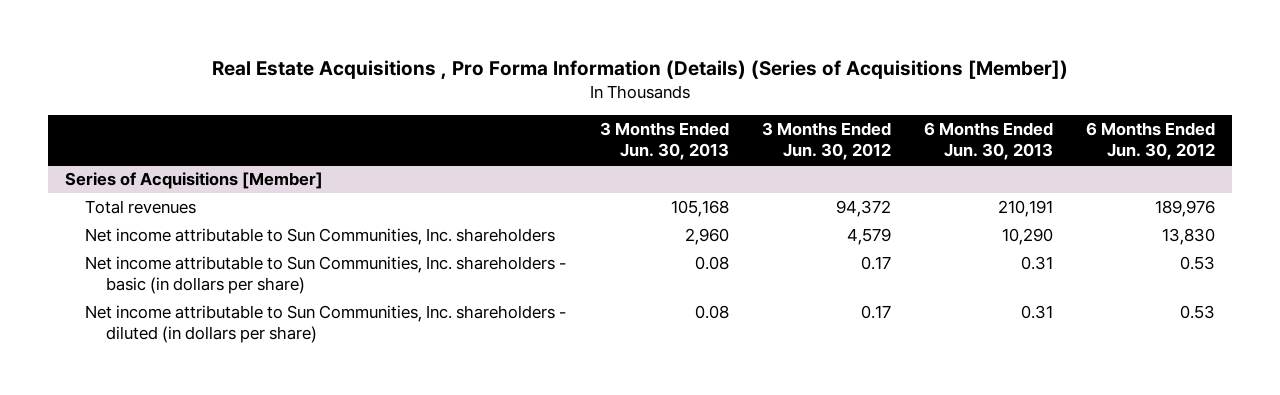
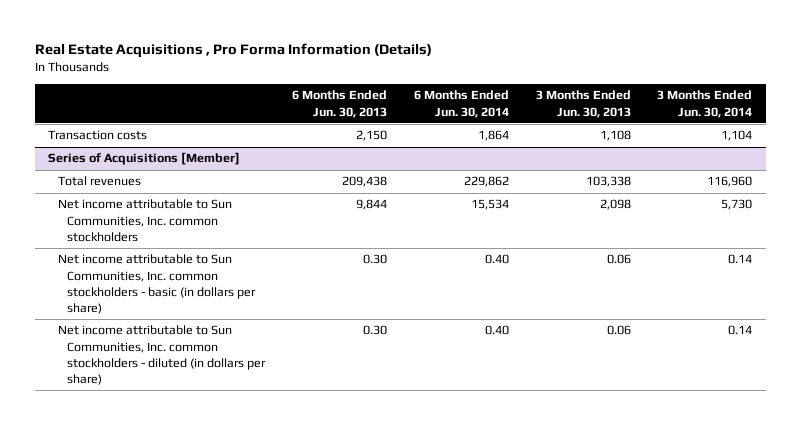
[212,59,1069,80] Real Estate Acquisitions , Pro Forma Information (Details) (Series of Acquisitions [Member]) -> [34,43,432,59] Real Estate Acquisitions , Pro Forma Information (Details)
[761,122,891,161] 3 Months Ended Jun. 30, 2012 -> none
[1086,122,1216,161] 6 Months Ended Jun. 30, 2012 -> none
none -> [413,90,509,118] 6 Months Ended Jun. 30, 2014
none -> [657,90,753,118] 3 Months Ended Jun. 30, 2014
none -> [48,130,148,141] Transaction costs
[670,200,729,218] 105,168 -> [585,176,631,188] 103,338
[998,200,1054,218] 210,191 -> [341,176,387,188] 209,438
[85,228,556,246] Net income attributable to Sun Communities, Inc. shareholders -> [57,199,232,242] Net income attributable to Sun Communities, Inc. common stockholders
[684,228,729,246] 2,960 -> [599,199,631,211] 2,098
[1002,228,1054,246] 10,290 -> [355,199,387,211] 9,844
[85,256,567,295] Net income attributable to Sun Communities, Inc. shareholders - basic (in dollars per share) -> [57,254,257,315] Net income attributable to Sun Communities, Inc. common stockholders - basic (in dollars per share)
[694,256,729,271] 0.08 -> [606,254,631,265] 0.06
[1021,256,1054,271] 0.31 -> [362,254,387,265] 0.30
[85,305,567,344] Net income attributable to Sun Communities, Inc. shareholders - diluted (in dollars per share) -> [57,325,267,386] Net income attributable to Sun Communities, Inc. common stockholders - diluted (in dollars per share)
[694,305,729,320] 0.08 -> [606,325,631,336] 0.06
[1021,305,1054,320] 0.31 -> [362,325,387,336] 0.30

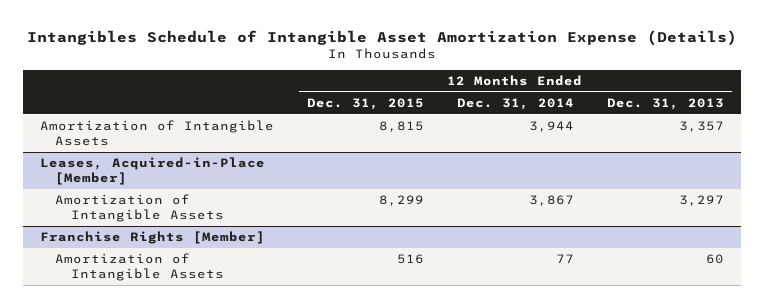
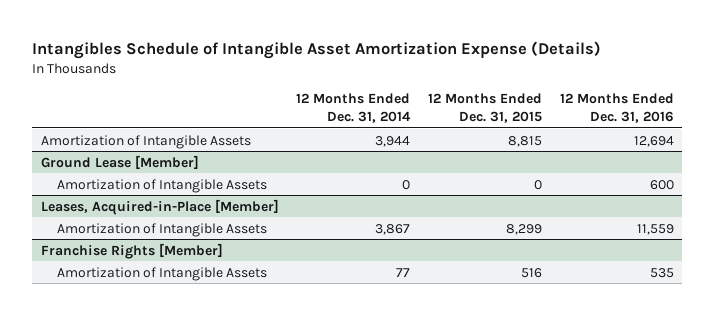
[607,97,725,110] Dec. 31, 2013 -> none
none -> [559,93,674,124] 12 Months Ended Dec. 31, 2016
none -> [40,154,199,169] Ground Lease [Member]
none -> [56,178,267,193] Amortization of Intangible Assets

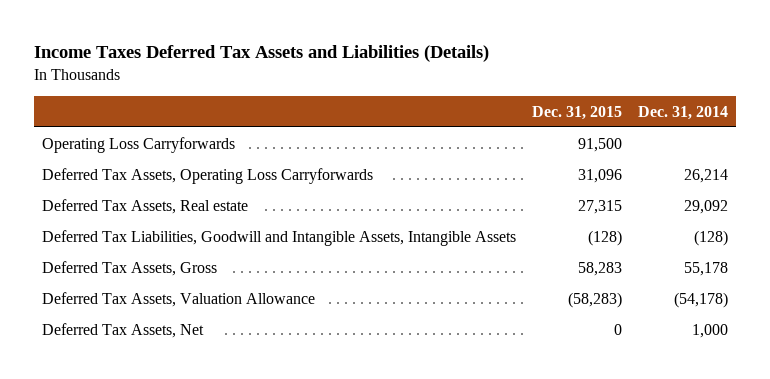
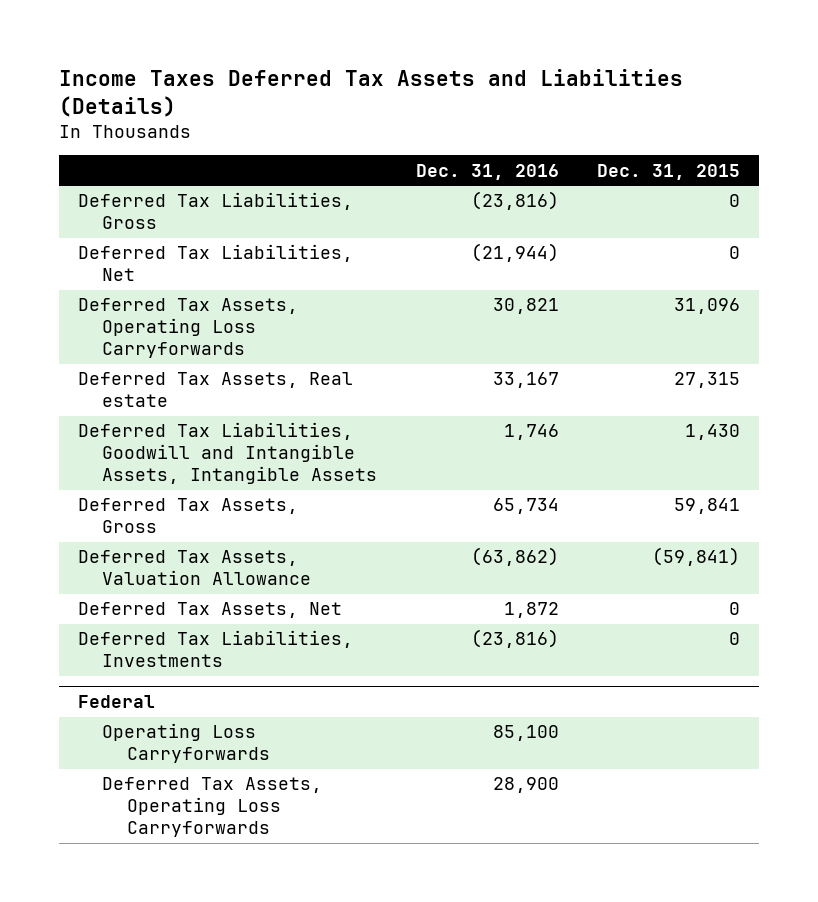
[638,105,729,120] Dec. 31, 2014 -> none
none -> [415,163,559,180] Dec. 31, 2016
[41,136,235,153] Operating Loss Carryforwards -> none
none -> [78,192,354,230] Deferred Tax Liabilities, Gross
none -> [78,244,354,282] Deferred Tax Liabilities, Net
[587,229,622,246] (128) -> [685,424,741,441] 1,430
[577,261,622,276] 58,283 -> [674,498,741,515] 59,841
[567,291,622,308] (58,283) -> [652,547,741,567] (59,841)
none -> [78,630,354,668] Deferred Tax Liabilities, Investments
none -> [78,695,156,709] Federal
none -> [102,723,270,764] Operating Loss Carryforwards
none -> [102,777,323,838] Deferred Tax Assets, Operating Loss Carryforwards

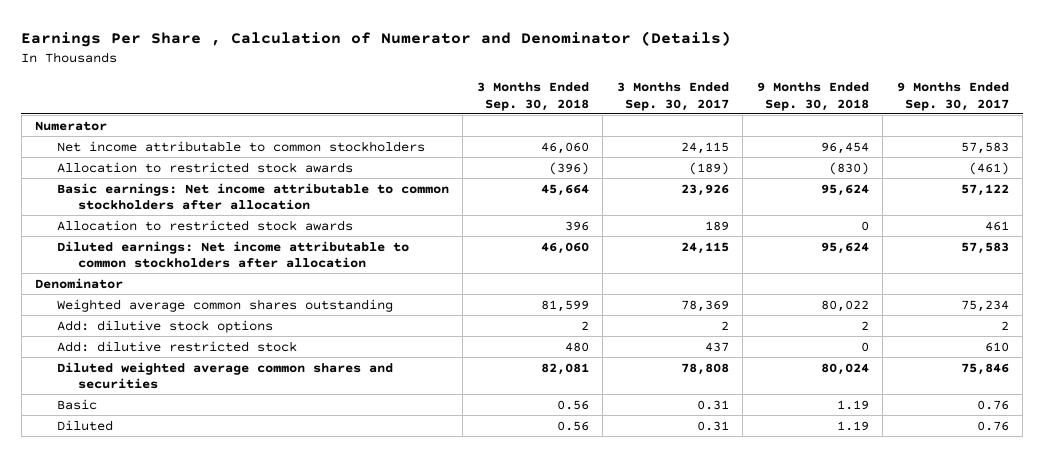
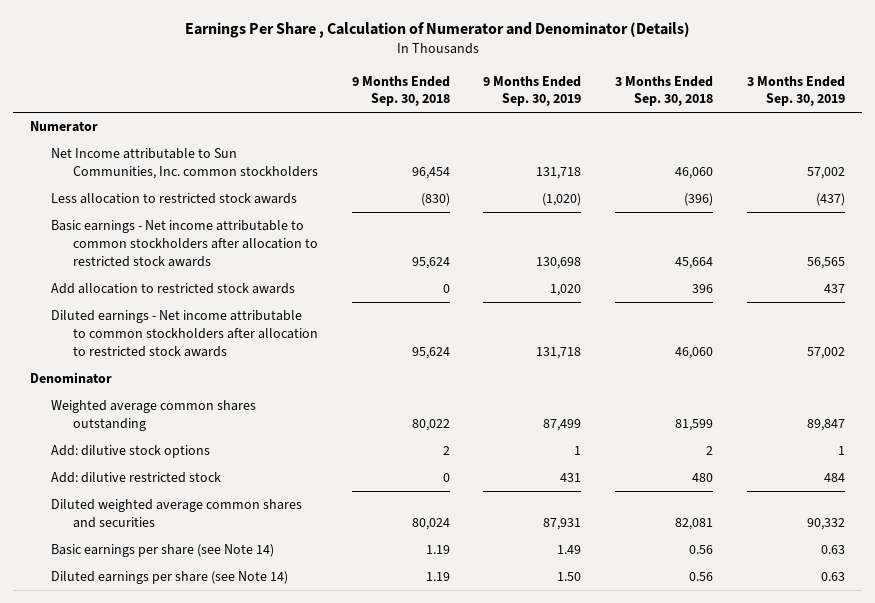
[616,82,729,111] 3 Months Ended Sep. 30, 2017 -> none
[896,82,1009,111] 9 Months Ended Sep. 30, 2017 -> none
none -> [483,75,582,107] 9 Months Ended Sep. 30, 2019
none -> [747,75,846,107] 3 Months Ended Sep. 30, 2019
[56,140,425,152] Net income attributable to common stockholders -> [51,148,318,179] Net Income attributable to Sun Communities, Inc. common stockholders
[56,161,353,173] Allocation to restricted stock awards -> [51,193,298,205] Less allocation to restricted stock awards
[56,182,449,211] Basic earnings: Net income attributable to common stockholders after allocation -> [51,220,318,267] Basic earnings - Net income attributable to common stockholders after allocation to restricted stock awards
[56,219,353,231] Allocation to restricted stock awards -> [51,283,296,295] Add allocation to restricted stock awards
[56,240,409,269] Diluted earnings: Net income attributable to common stockholders after allocation -> [51,310,318,357] Diluted earnings - Net income attributable to common stockholders after allocation to restricted stock awards
[56,398,97,410] Basic -> [51,544,275,558] Basic earnings per share (see Note 14)
[56,419,113,431] Diluted -> [51,571,289,585] Diluted earnings per share (see Note 14)

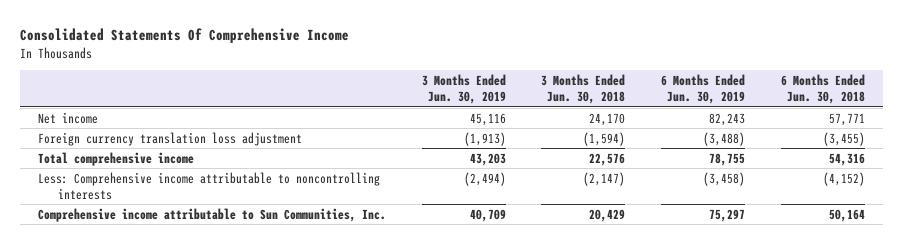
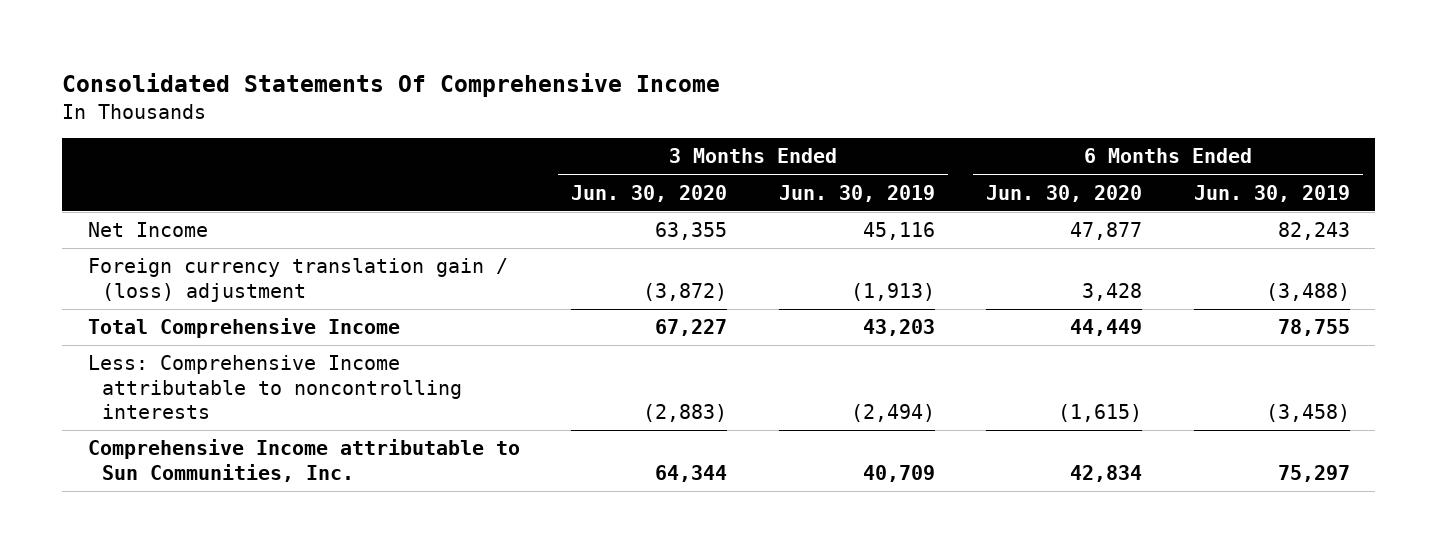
[541,73,626,104] 3 Months Ended Jun. 30, 2018 -> none
[780,73,865,104] 6 Months Ended Jun. 30, 2018 -> none
none -> [571,184,728,202] Jun. 30, 2020
none -> [986,184,1143,202] Jun. 30, 2020
[38,111,99,124] Net income -> [87,222,208,238] Net Income
[38,131,303,146] Foreign currency translation loss adjustment -> [87,258,508,302] Foreign currency translation gain / (loss) adjustment
[38,151,195,166] Total comprehensive income -> [87,318,400,339] Total Comprehensive Income
[38,171,381,200] Less: Comprehensive income attributable to noncontrolling interests -> [87,355,463,420] Less: Comprehensive Income attributable to noncontrolling interests
[38,207,387,222] Comprehensive income attributable to Sun Communities, Inc. -> [87,439,520,482] Comprehensive Income attributable to Sun Communities, Inc.

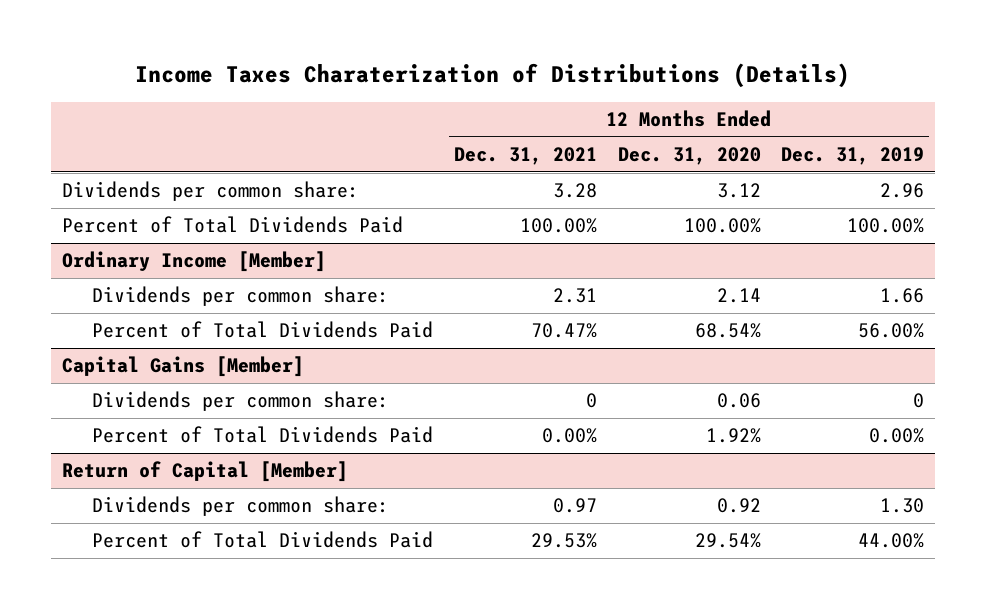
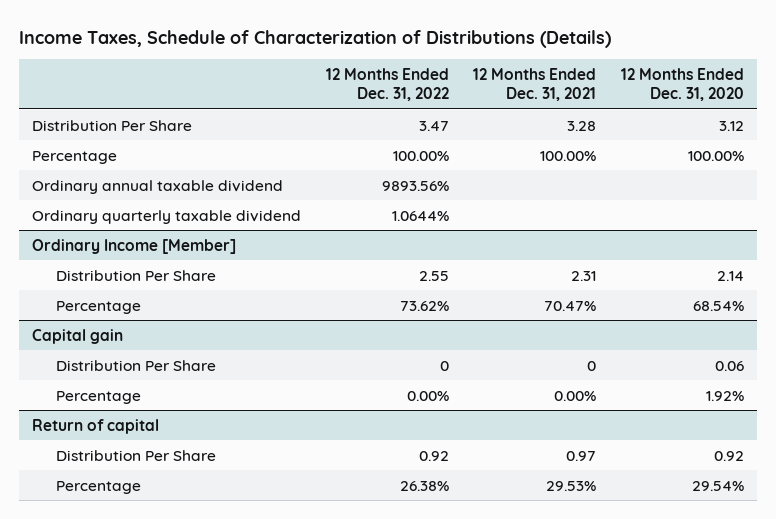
[134,62,850,88] Income Taxes Charaterization of Distributions (Details) -> [19,29,612,48] Income Taxes, Schedule of Characterization of Distributions (Details)
[781,147,925,166] Dec. 31, 2019 -> none
none -> [325,67,449,101] 12 Months Ended Dec. 31, 2022
[61,181,359,202] Dividends per common share: -> [31,119,192,131] Distribution Per Share
[61,216,403,234] Percent of Total Dividends Paid -> [31,150,117,164] Percentage
none -> [31,179,283,194] Ordinary annual taxable dividend
none -> [31,209,301,224] Ordinary quarterly taxable dividend
[92,286,390,307] Dividends per common share: -> [55,269,216,281] Distribution Per Share
[92,321,434,339] Percent of Total Dividends Paid -> [55,300,141,314] Percentage
[61,356,304,378] Capital Gains [Member] -> [31,328,123,344] Capital gain
[92,391,390,412] Dividends per common share: -> [55,359,216,371] Distribution Per Share
[92,426,434,444] Percent of Total Dividends Paid -> [55,390,141,404] Percentage
[61,461,348,483] Return of Capital [Member] -> [31,418,159,434] Return of capital
[92,496,390,517] Dividends per common share: -> [55,449,216,461] Distribution Per Share
[92,531,434,549] Percent of Total Dividends Paid -> [55,480,141,494] Percentage

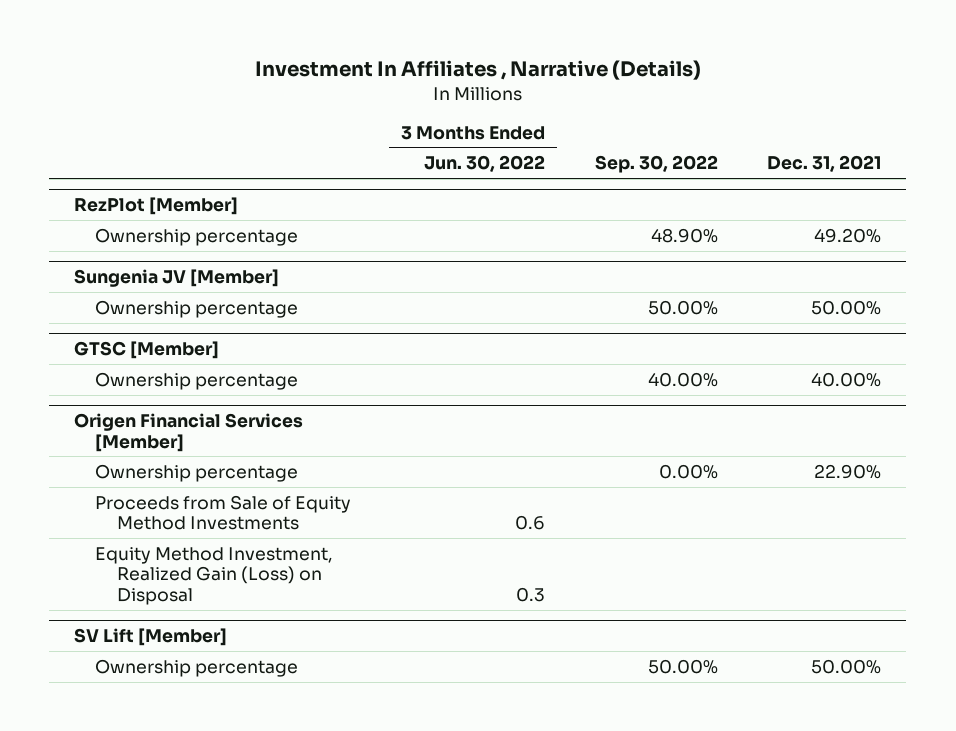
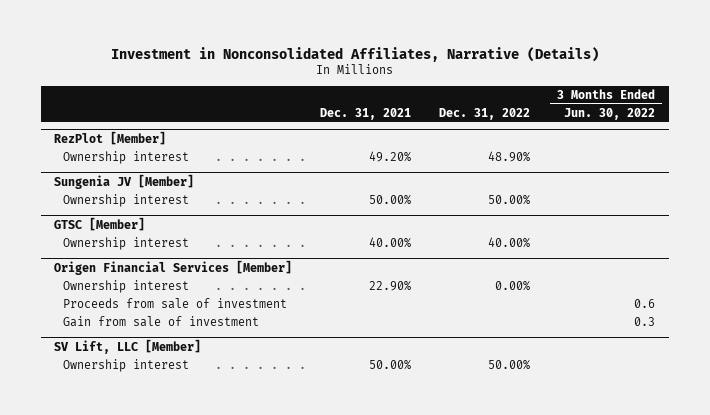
[254,60,701,81] Investment In Affiliates , Narrative (Details) -> [110,46,599,62] Investment in Nonconsolidated Affiliates, Narrative (Details)
[594,155,718,174] Sep. 30, 2022 -> none
none -> [438,107,530,120] Dec. 31, 2022
[95,227,299,246] Ownership percentage -> [63,150,190,164] Ownership interest
[95,299,299,318] Ownership percentage -> [63,193,190,207] Ownership interest
[95,371,299,390] Ownership percentage -> [63,236,190,250] Ownership interest
[95,463,299,482] Ownership percentage -> [63,279,190,293] Ownership interest
[95,494,352,531] Proceeds from Sale of Equity Method Investments -> [63,297,288,309] Proceeds from sale of investment
[95,546,334,605] Equity Method Investment, Realized Gain (Loss) on Disposal -> [63,315,260,327] Gain from sale of investment
[74,627,228,646] SV Lift [Member] -> [54,338,202,354] SV Lift, LLC [Member]
[95,658,299,677] Ownership percentage -> [63,358,190,372] Ownership interest

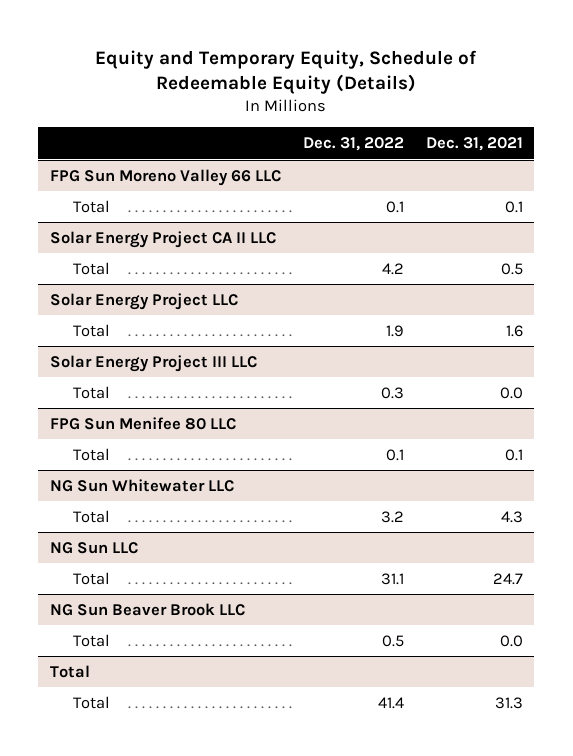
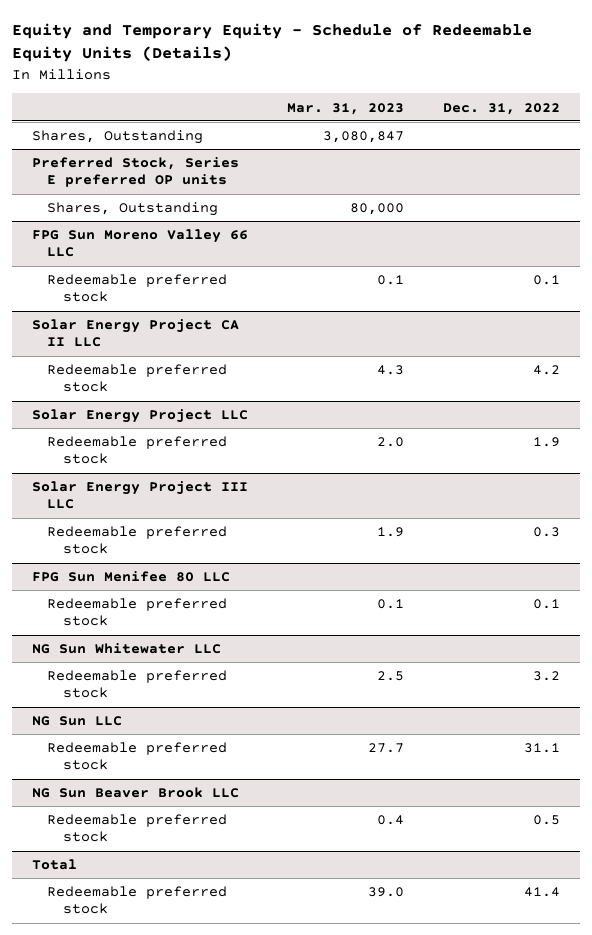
[95,49,478,95] Equity and Temporary Equity, Schedule of Redeemable Equity (Details) -> [12,23,533,63] Equity and Temporary Equity - Schedule of Redeemable Equity Units (Details)
[426,137,524,152] Dec. 31, 2021 -> none
none -> [286,102,404,115] Mar. 31, 2023
none -> [31,130,203,145] Shares, Outstanding
none -> [31,157,239,188] Preferred Stock, Series E preferred OP units
none -> [47,202,219,217] Shares, Outstanding
[72,199,110,213] Total -> [47,274,228,303] Redeemable preferred stock
[72,261,110,275] Total -> [47,364,228,393] Redeemable preferred stock
[72,323,110,337] Total -> [47,436,228,465] Redeemable preferred stock
[72,385,110,399] Total -> [47,526,228,555] Redeemable preferred stock
[72,447,110,461] Total -> [47,598,228,627] Redeemable preferred stock
[72,509,110,523] Total -> [47,670,228,699] Redeemable preferred stock
[72,571,110,585] Total -> [47,742,228,771] Redeemable preferred stock
[72,633,110,647] Total -> [47,814,228,843] Redeemable preferred stock
[72,695,110,709] Total -> [47,886,228,915] Redeemable preferred stock

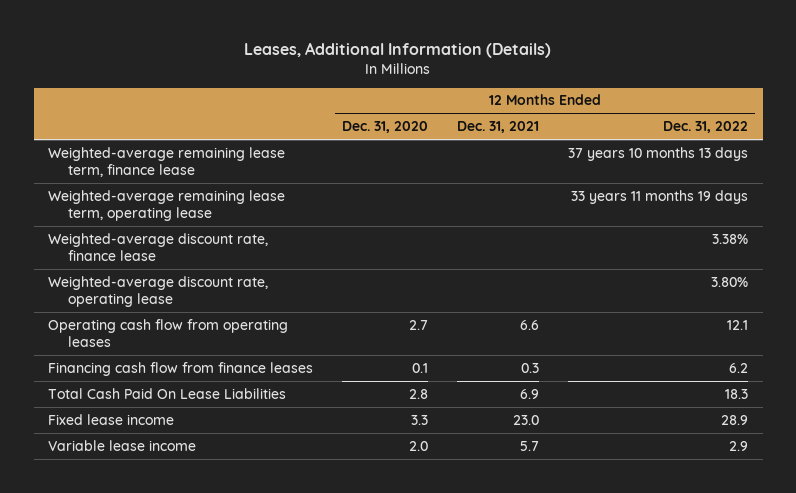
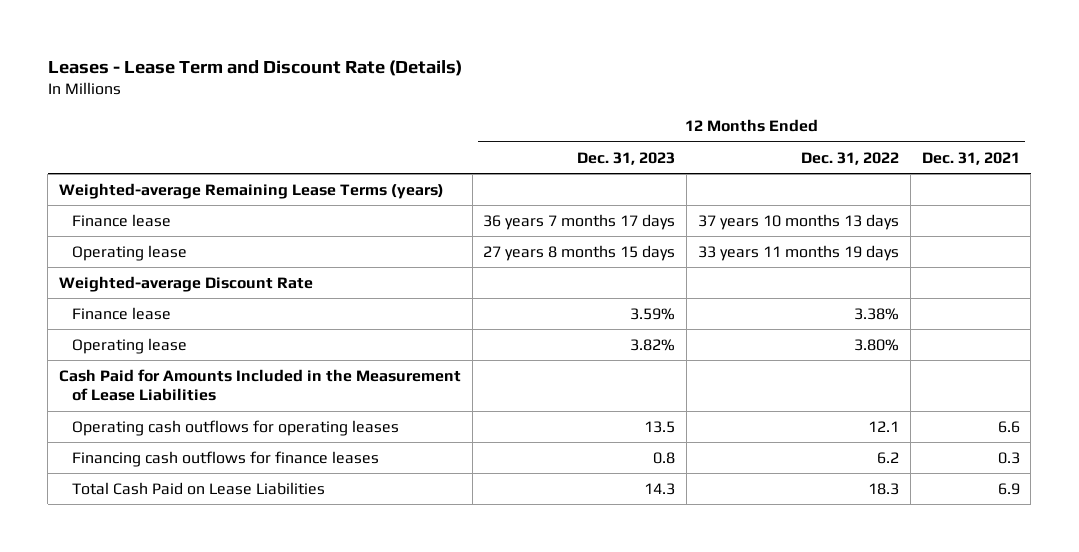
[244,42,552,59] Leases, Additional Information (Details) -> [47,59,462,76] Leases - Lease Term and Discount Rate (Details)
[342,121,429,134] Dec. 31, 2020 -> none
none -> [577,151,676,165] Dec. 31, 2023
[48,413,175,425] Fixed lease income -> none
[48,439,197,451] Variable lease income -> none
none -> [58,182,444,199] Weighted-average Remaining Lease Terms (years)
[48,146,286,178] Weighted-average remaining lease term, finance lease -> [72,213,172,227] Finance lease
[48,189,286,222] Weighted-average remaining lease term, operating lease -> [72,244,188,261] Operating lease
none -> [58,275,313,292] Weighted-average Discount Rate
[48,232,269,262] Weighted-average discount rate, finance lease -> [72,306,172,320] Finance lease
[48,275,269,308] Weighted-average discount rate, operating lease -> [72,337,188,354] Operating lease
none -> [58,368,461,402] Cash Paid for Amounts Included in the Measurement of Lease Liabilities
[48,318,289,348] Operating cash flow from operating leases -> [72,419,400,436] Operating cash outflows for operating leases
[48,361,314,376] Financing cash flow from finance leases -> [72,450,380,467] Financing cash outflows for finance leases
[48,387,287,399] Total Cash Paid On Lease Liabilities -> [72,481,326,495] Total Cash Paid on Lease Liabilities

